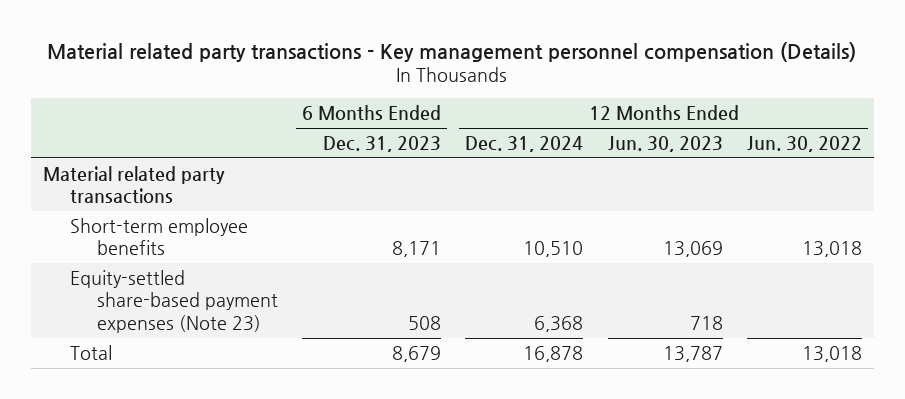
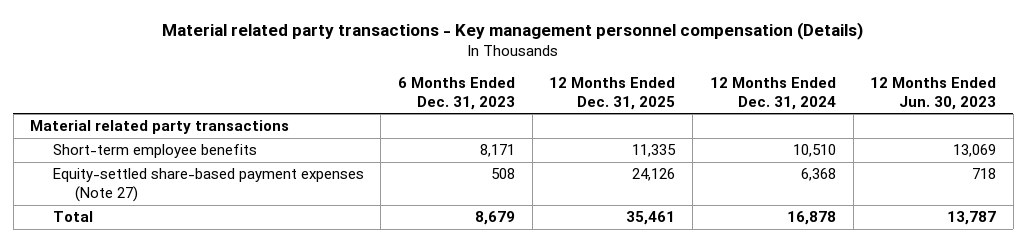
[746,136,862,153] Jun. 30, 2022 -> none
none -> [549,77,676,110] 12 Months Ended Dec. 31, 2025
[69,269,278,333] Equity-settled share-based payment expenses (Note 23) -> [52,168,364,202] Equity-settled share-based payment expenses (Note 27)

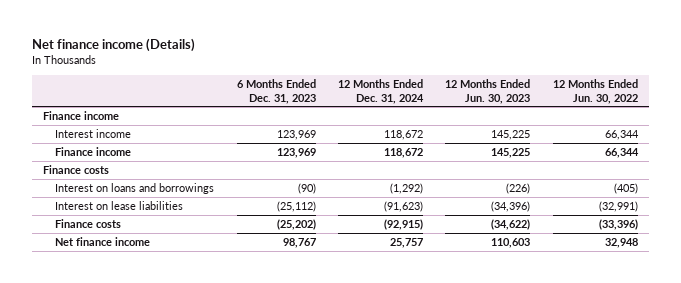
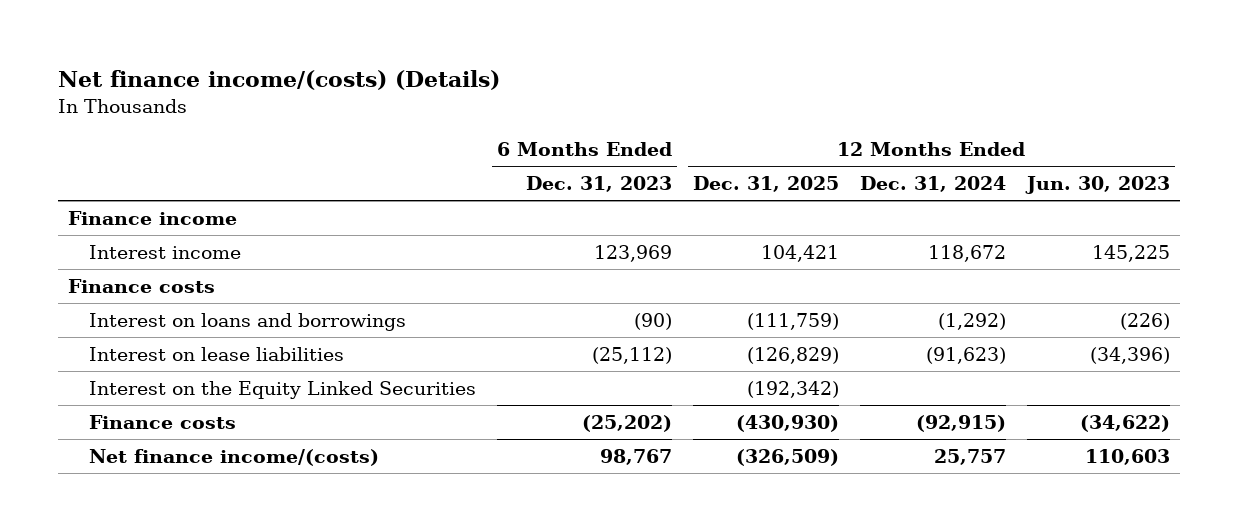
[31,38,195,53] Net finance income (Details) -> [57,70,500,91] Net finance income/(costs) (Details)
[552,79,638,104] 12 Months Ended Jun. 30, 2022 -> none
none -> [693,176,840,193] Dec. 31, 2025
[55,146,132,156] Finance income -> none
none -> [89,380,477,399] Interest on the Equity Linked Securities
[55,236,151,246] Net finance income -> [89,448,380,466] Net finance income/(costs)

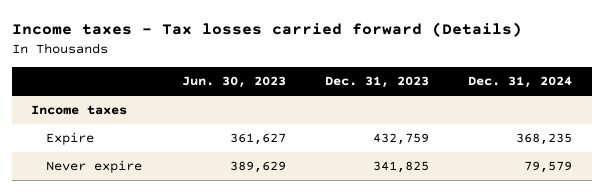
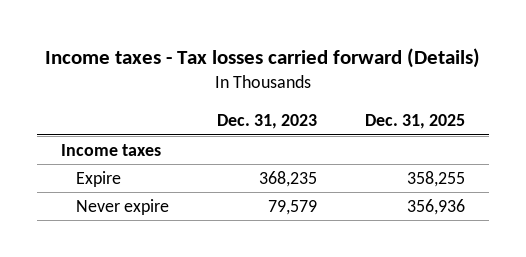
[181,76,286,89] Jun. 30, 2023 -> none
[468,76,573,89] Dec. 31, 2024 -> none
none -> [364,114,465,130] Dec. 31, 2025
[373,133,430,146] 432,759 -> [259,170,318,187] 368,235
[373,161,430,174] 341,825 -> [268,199,318,215] 79,579

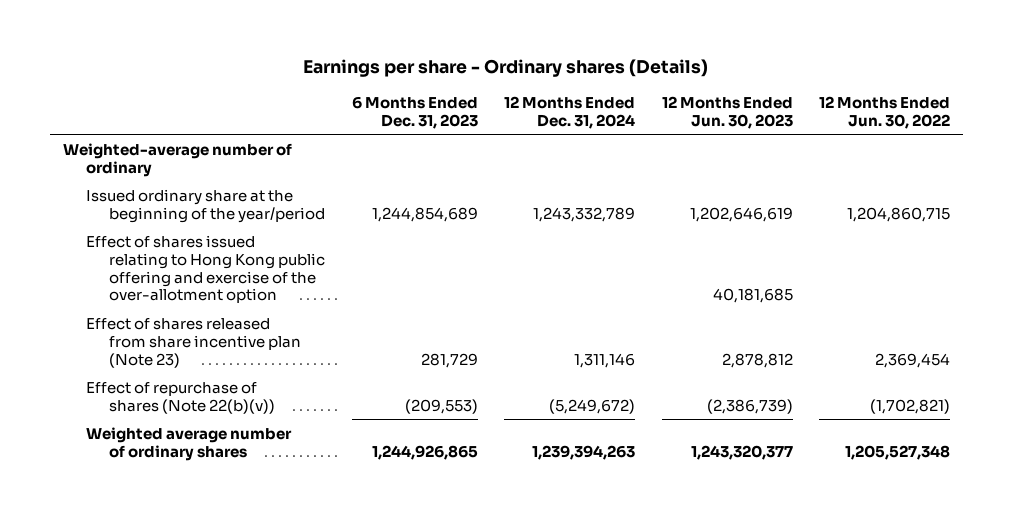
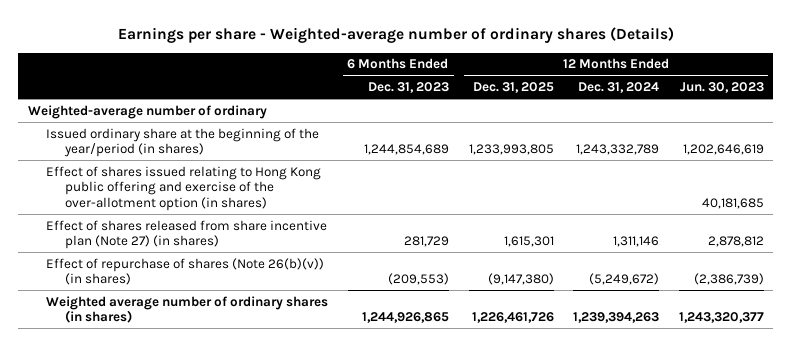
[303,58,709,77] Earnings per share - Ordinary shares (Details) -> [117,27,674,44] Earnings per share - Weighted-average number of ordinary shares (Details)
[819,95,951,129] 12 Months Ended Jun. 30, 2022 -> none
none -> [472,81,554,93] Dec. 31, 2025
[85,188,326,223] Issued ordinary share at the beginning of the year/period -> [46,127,320,158] Issued ordinary share at the beginning of the year/period (in shares)
[85,234,326,304] Effect of shares issued relating to Hong Kong public offering and exercise of the over-allotment option -> [46,165,322,211] Effect of shares issued relating to Hong Kong public offering and exercise of the over-allotment option (in shares)
[85,317,302,368] Effect of shares released from share incentive plan (Note 23) -> [46,219,328,250] Effect of shares released from share incentive plan (Note 27) (in shares)
[85,381,276,414] Effect of repurchase of shares (Note 22(b)(v)) -> [46,257,325,286] Effect of repurchase of shares (Note 26(b)(v)) (in shares)
[85,426,292,461] Weighted average number of ordinary shares -> [46,295,329,324] Weighted average number of ordinary shares (in shares)

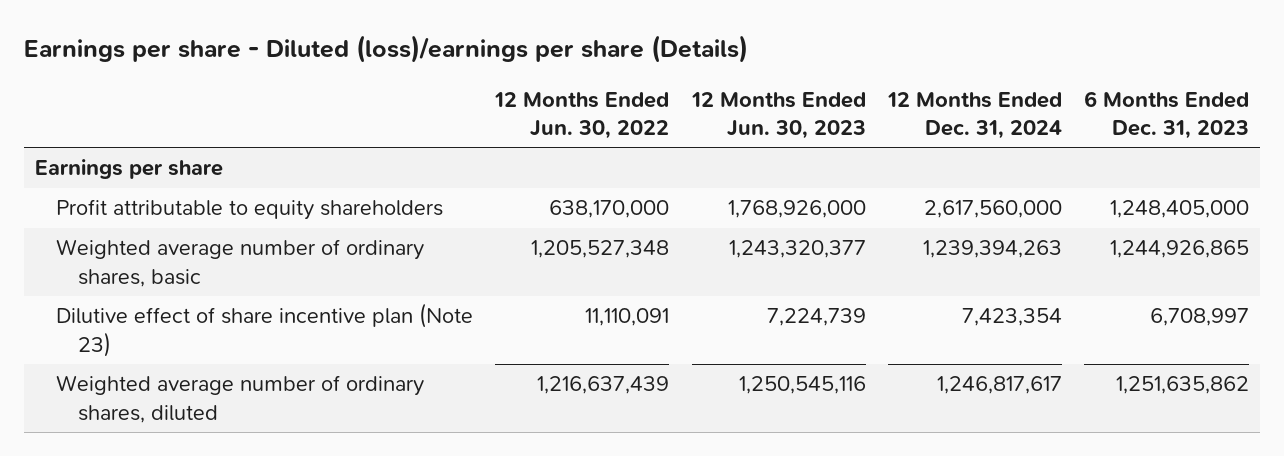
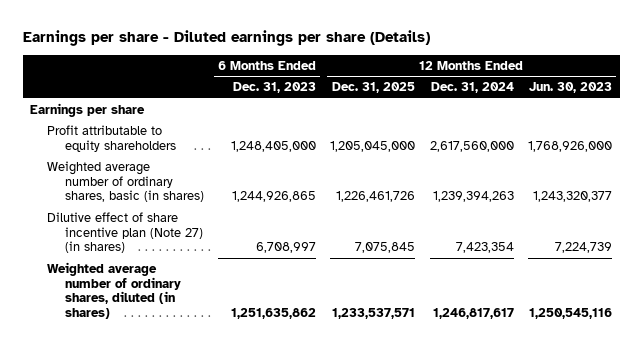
[23,35,748,64] Earnings per share - Diluted (loss)/earnings per share (Details) -> [22,30,430,47] Earnings per share - Diluted earnings per share (Details)
[494,91,670,139] 12 Months Ended Jun. 30, 2022 -> none
none -> [332,82,416,94] Dec. 31, 2025
[56,239,425,287] Weighted average number of ordinary shares, basic -> [47,160,204,203] Weighted average number of ordinary shares, basic (in shares)
[56,303,474,357] Dilutive effect of share incentive plan (Note 23) -> [47,211,203,254] Dilutive effect of share incentive plan (Note 27) (in shares)
[56,375,425,423] Weighted average number of ordinary shares, diluted -> [47,261,181,320] Weighted average number of ordinary shares, diluted (in shares)

